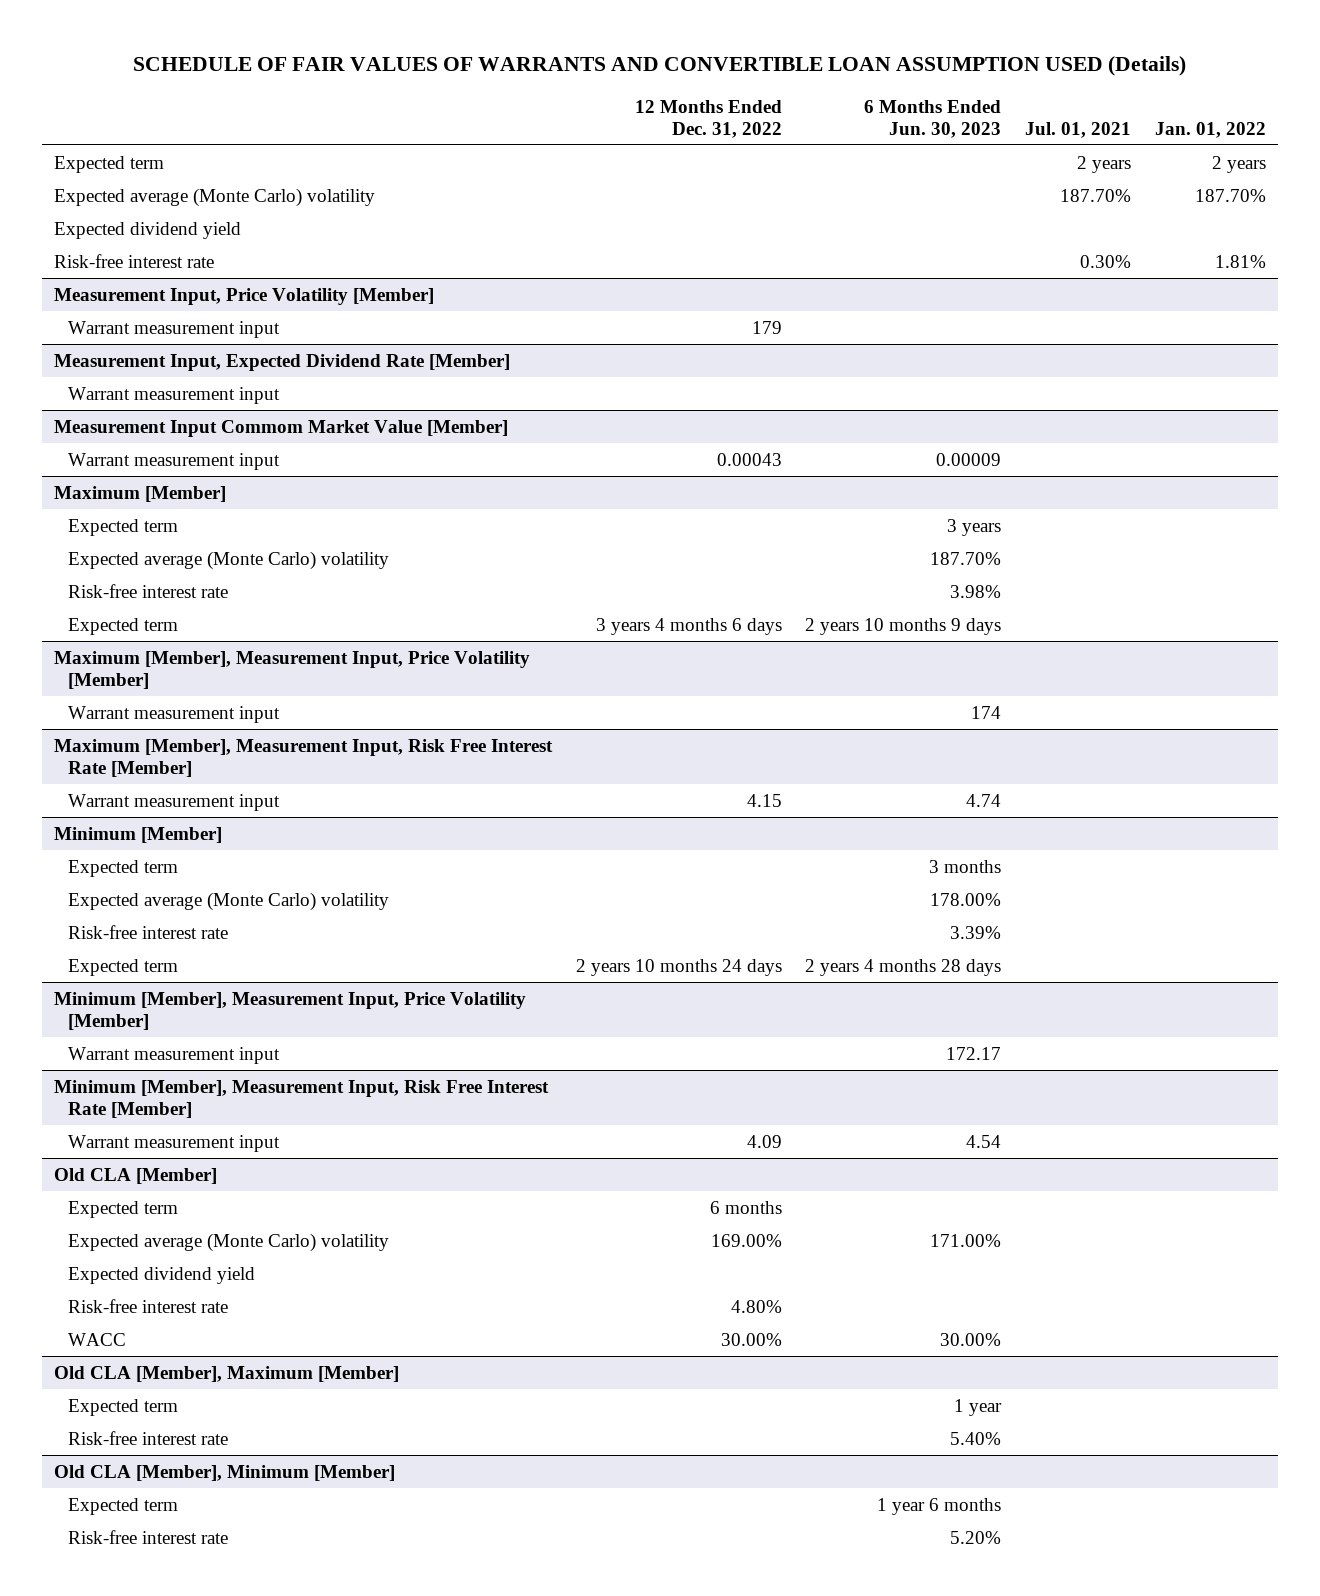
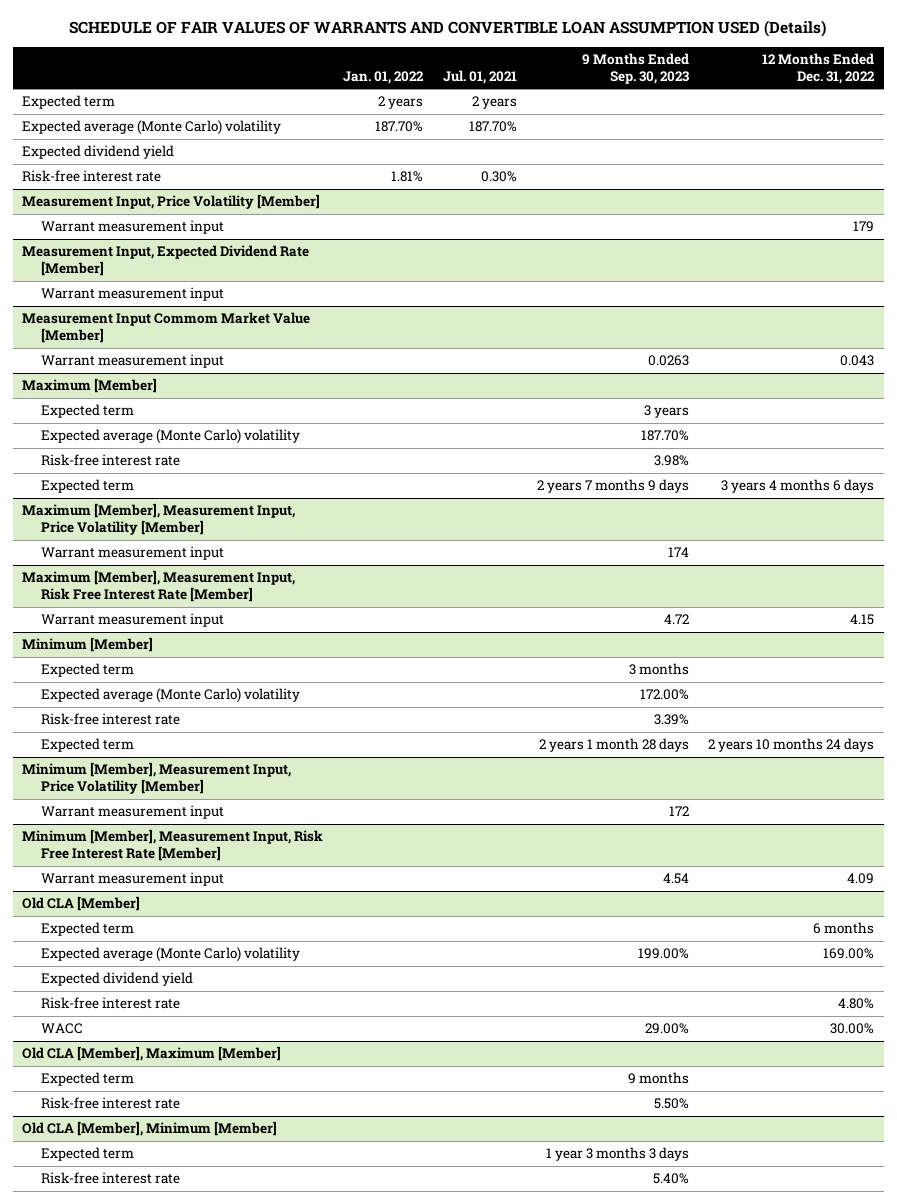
[864,99,1002,138] 6 Months Ended Jun. 30, 2023 -> none
none -> [581,53,689,84] 9 Months Ended Sep. 30, 2023
[716,452,782,466] 0.00043 -> [840,355,875,367] 0.043

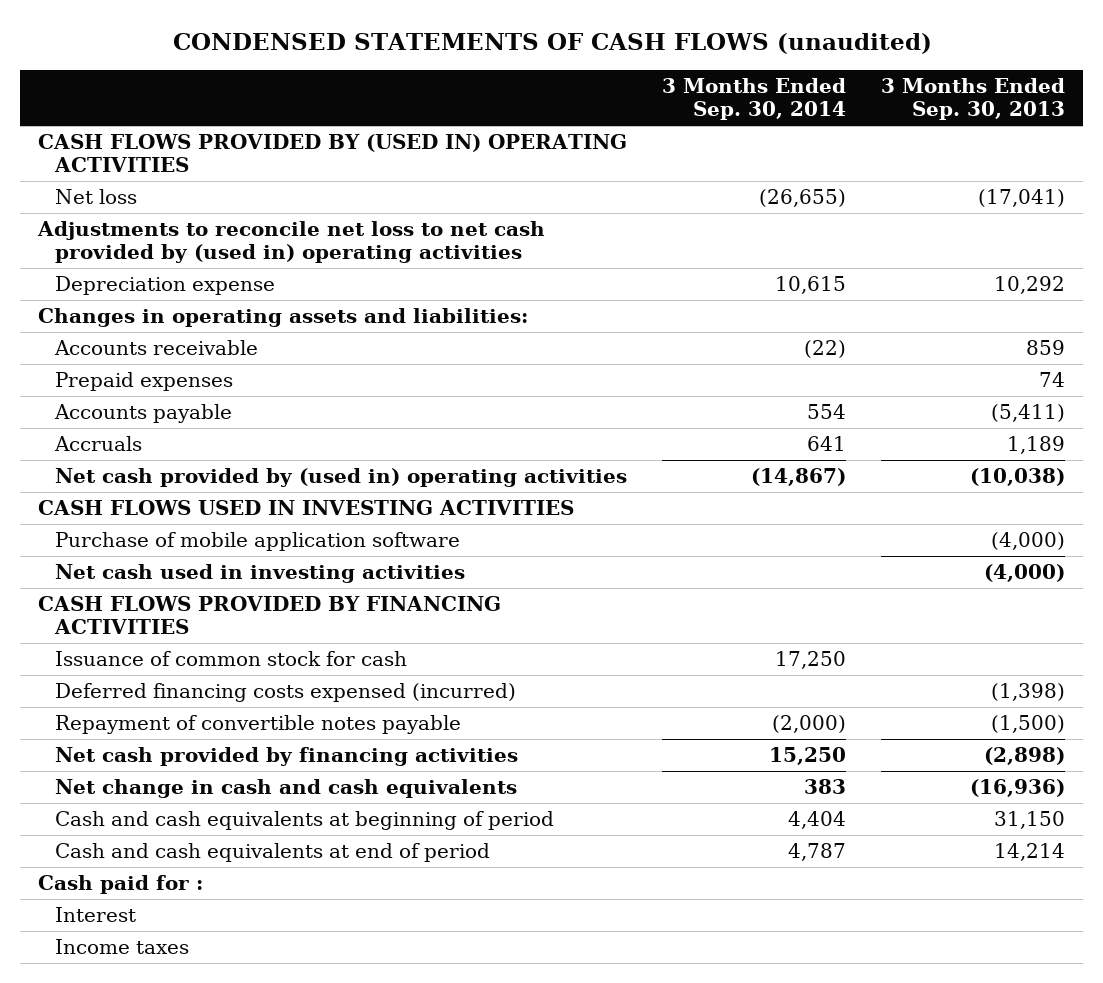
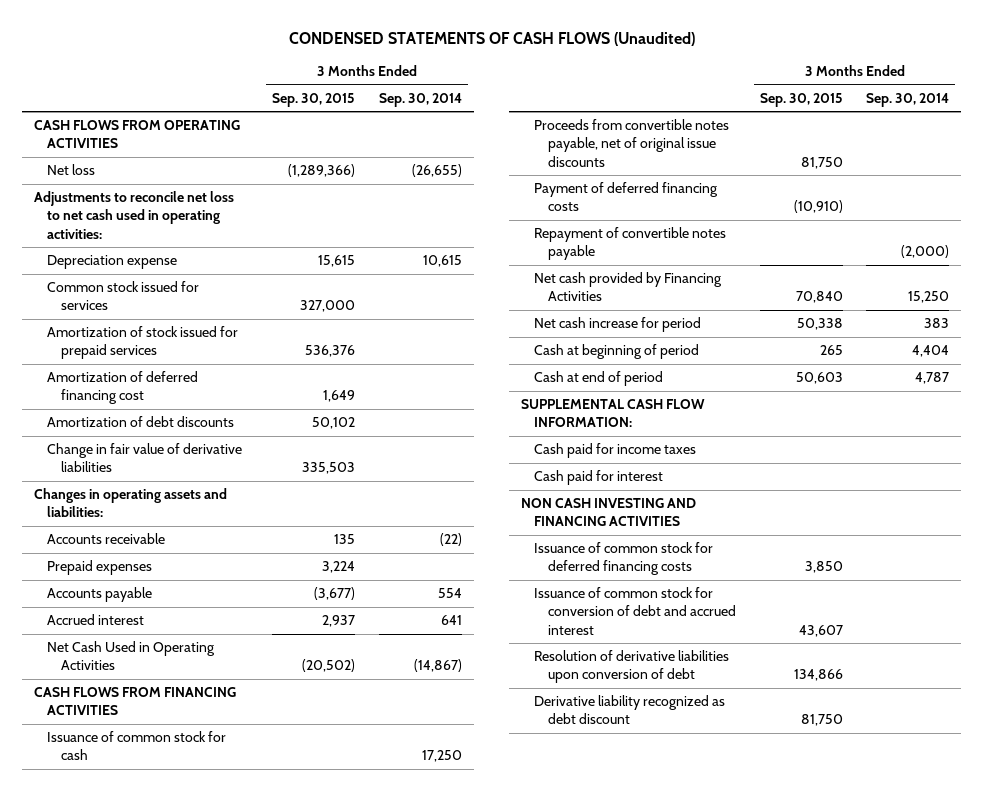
[172,33,932,55] CONDENSED STATEMENTS OF CASH FLOWS (unaudited) -> [288,31,695,46] CONDENSED STATEMENTS OF CASH FLOWS (Unaudited)
[881,78,1066,121] 3 Months Ended Sep. 30, 2013 -> none
none -> [272,92,356,107] Sep. 30, 2015
[37,134,627,173] CASH FLOWS PROVIDED BY (USED IN) OPERATING ACTIVITIES -> [33,120,240,149] CASH FLOWS FROM OPERATING ACTIVITIES
[36,221,545,264] Adjustments to reconcile net loss to net cash provided by (used in) operating activities -> [33,191,234,239] Adjustments to reconcile net loss to net cash used in operating activities:
none -> [47,281,200,311] Common stock issued for services
none -> [47,326,239,360] Amortization of stock issued for prepaid services
none -> [47,371,199,405] Amortization of deferred financing cost
none -> [47,416,235,428] Amortization of debt discounts
none -> [47,443,243,473] Change in fair value of derivative liabilities
[37,500,574,516] CASH FLOWS USED IN INVESTING ACTIVITIES -> none
[55,532,461,552] Purchase of mobile application software -> none
[55,564,466,584] Net cash used in investing activities -> none
[54,436,143,452] Accruals -> [47,614,145,626] Accrued interest
[55,468,628,488] Net cash provided by (used in) operating activities -> [47,641,216,671] Net Cash Used in Operating Activities
[37,596,501,635] CASH FLOWS PROVIDED BY FINANCING ACTIVITIES -> [33,687,236,716] CASH FLOWS FROM FINANCING ACTIVITIES
[55,683,517,703] Deferred financing costs expensed (incurred) -> none
none -> [534,119,730,167] Proceeds from convertible notes payable, net of original issue discounts
none -> [534,182,719,212] Payment of deferred financing costs
[37,875,203,895] Cash paid for : -> none
[55,747,519,767] Net cash provided by financing activities -> [534,272,723,302] Net cash provided by Financing Activities
[55,779,518,799] Net change in cash and cash equivalents -> [534,317,702,333] Net cash increase for period
[55,811,555,831] Cash and cash equivalents at beginning of period -> [534,344,700,360] Cash at beginning of period
[55,843,491,863] Cash and cash equivalents at end of period -> [534,371,664,387] Cash at end of period
none -> [521,399,706,428] SUPPLEMENTAL CASH FLOW INFORMATION:
[55,907,137,923] Interest -> [534,443,697,459] Cash paid for income taxes
[55,939,190,955] Income taxes -> [534,470,664,486] Cash paid for interest
none -> [521,498,697,527] NON CASH INVESTING AND FINANCING ACTIVITIES
none -> [534,542,714,576] Issuance of common stock for deferred financing costs
none -> [534,587,736,635] Issuance of common stock for conversion of debt and accrued interest
none -> [534,650,730,684] Resolution of derivative liabilities upon conversion of debt
none -> [534,695,726,725] Derivative liability recognized as debt discount

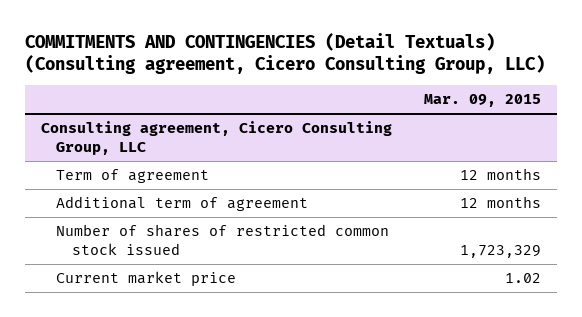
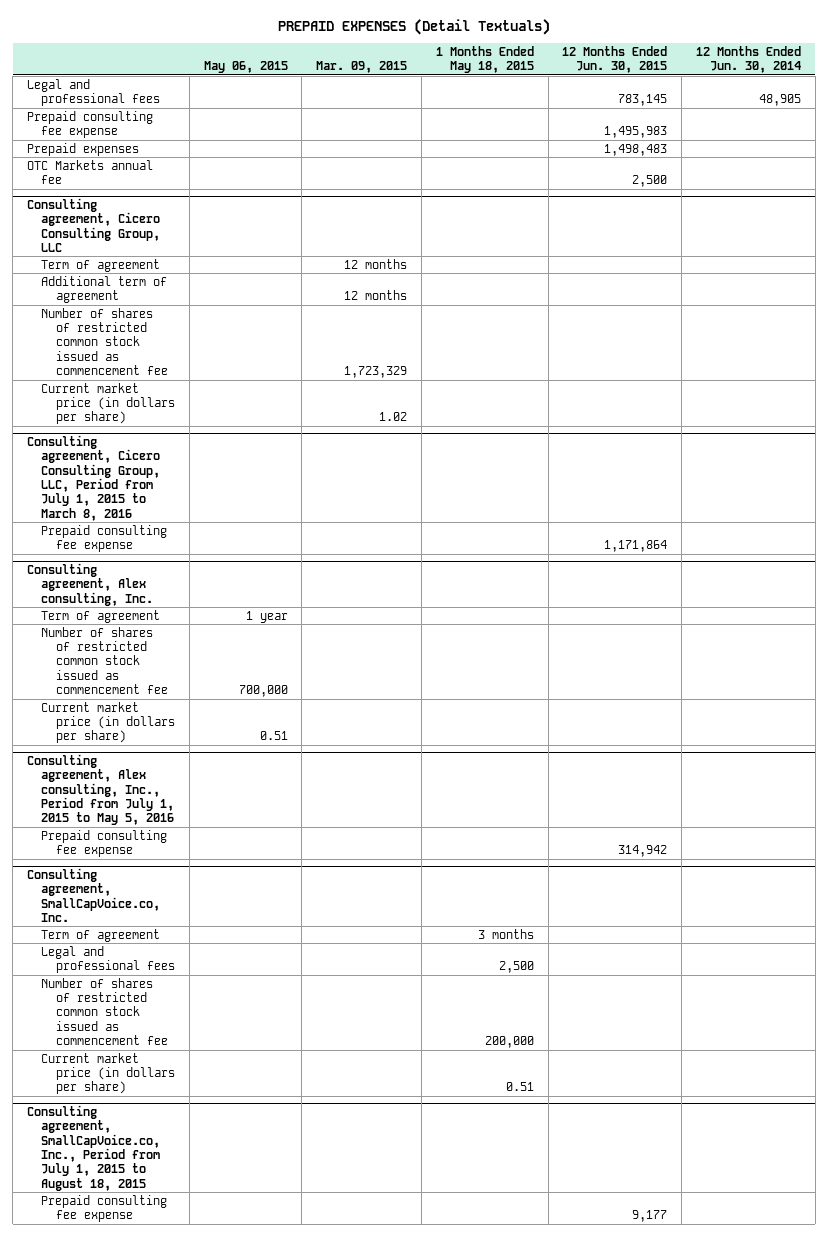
[25,32,546,75] COMMITMENTS AND CONTINGENCIES (Detail Textuals) (Consulting agreement, Cicero Consulting Group, LLC) -> [277,19,550,36] PREPAID EXPENSES (Detail Textuals)
none -> [203,61,288,74] May 06, 2015
none -> [435,46,534,74] 1 Months Ended May 18, 2015
none -> [562,46,668,74] 12 Months Ended Jun. 30, 2015
none -> [696,46,802,74] 12 Months Ended Jun. 30, 2014
none -> [26,78,161,107] Legal and professional fees
none -> [26,110,153,139] Prepaid consulting fee expense
none -> [26,142,139,156] Prepaid expenses
none -> [26,159,153,185] OTC Markets annual fee
[56,224,390,255] Number of shares of restricted common stock issued -> [41,307,169,376] Number of shares of restricted common stock issued as commencement fee
[56,271,237,287] Current market price -> [41,382,176,425] Current market price (in dollars per share)
none -> [26,435,161,521] Consulting agreement, Cicero Consulting Group, LLC, Period from July 1, 2015 to March 8, 2016
none -> [41,524,168,553] Prepaid consulting fee expense
none -> [26,563,154,606] Consulting agreement, Alex consulting, Inc.
none -> [41,609,161,623] Term of agreement
none -> [41,626,169,695] Number of shares of restricted common stock issued as commencement fee
none -> [41,701,176,744] Current market price (in dollars per share)
none -> [26,754,175,826] Consulting agreement, Alex consulting, Inc., Period from July 1, 2015 to May 5, 2016
none -> [41,829,168,858] Prepaid consulting fee expense
none -> [26,868,161,922] Consulting agreement, SmallCapVoice.co, Inc.
none -> [41,928,161,942] Term of agreement
none -> [41,945,176,974] Legal and professional fees
none -> [41,977,169,1046] Number of shares of restricted common stock issued as commencement fee
none -> [41,1052,176,1095] Current market price (in dollars per share)
none -> [26,1105,161,1191] Consulting agreement, SmallCapVoice.co, Inc., Period from July 1, 2015 to August 18, 2015
none -> [41,1194,168,1223] Prepaid consulting fee expense

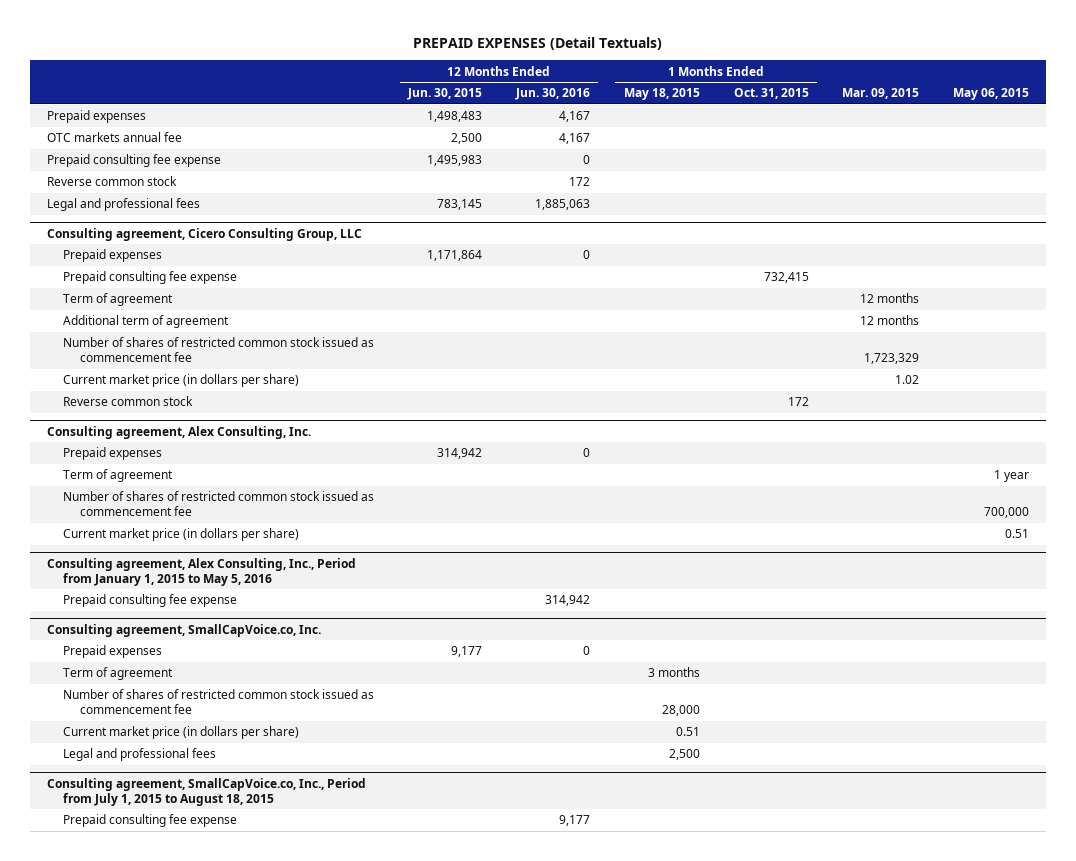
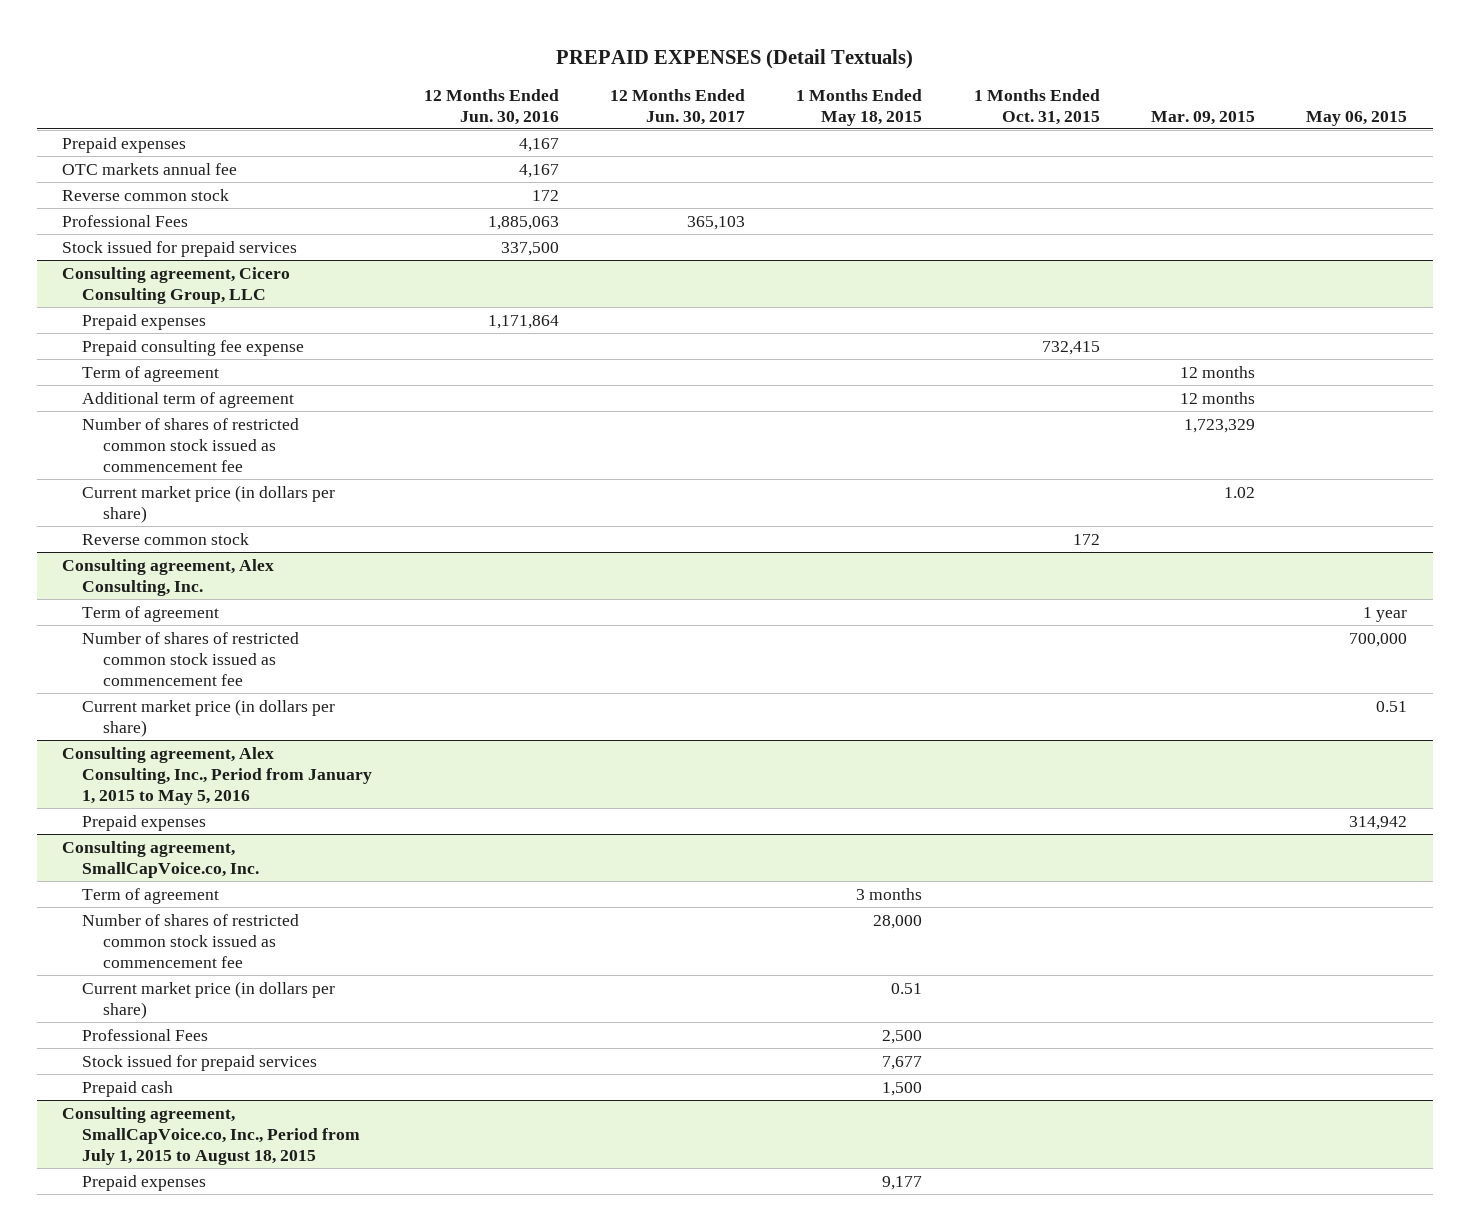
[407,88,483,101] Jun. 30, 2015 -> none
none -> [610,88,746,125] 12 Months Ended Jun. 30, 2017
[46,154,221,168] Prepaid consulting fee expense -> none
[46,198,200,212] Legal and professional fees -> [62,214,189,227] Professional Fees
none -> [62,240,298,257] Stock issued for prepaid services
[582,250,590,260] 0 -> [487,314,559,329] 1,171,864
[63,447,163,461] Prepaid expenses -> none
[63,594,238,608] Prepaid consulting fee expense -> none
none -> [82,814,207,831] Prepaid expenses
[63,645,163,659] Prepaid expenses -> none
[63,748,217,762] Legal and professional fees -> [82,1028,209,1041] Professional Fees
none -> [82,1054,318,1071] Stock issued for prepaid services
none -> [82,1080,174,1097] Prepaid cash
[63,814,238,828] Prepaid consulting fee expense -> none
none -> [82,1174,207,1191] Prepaid expenses

